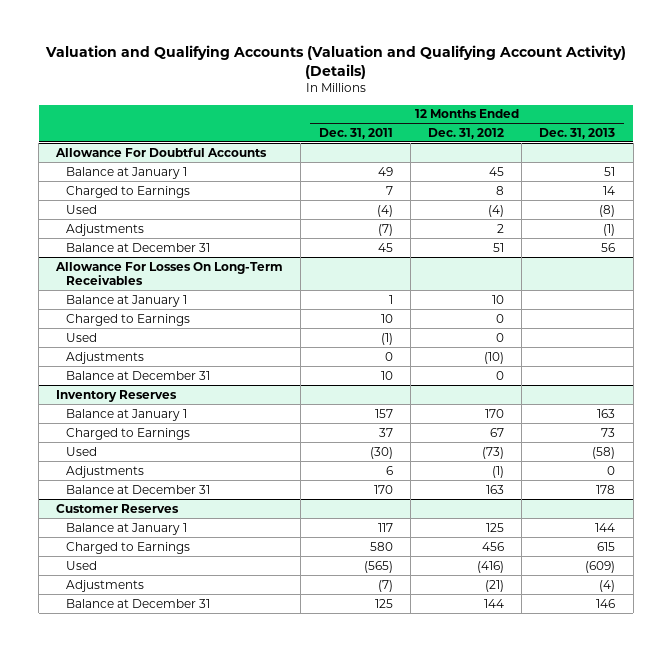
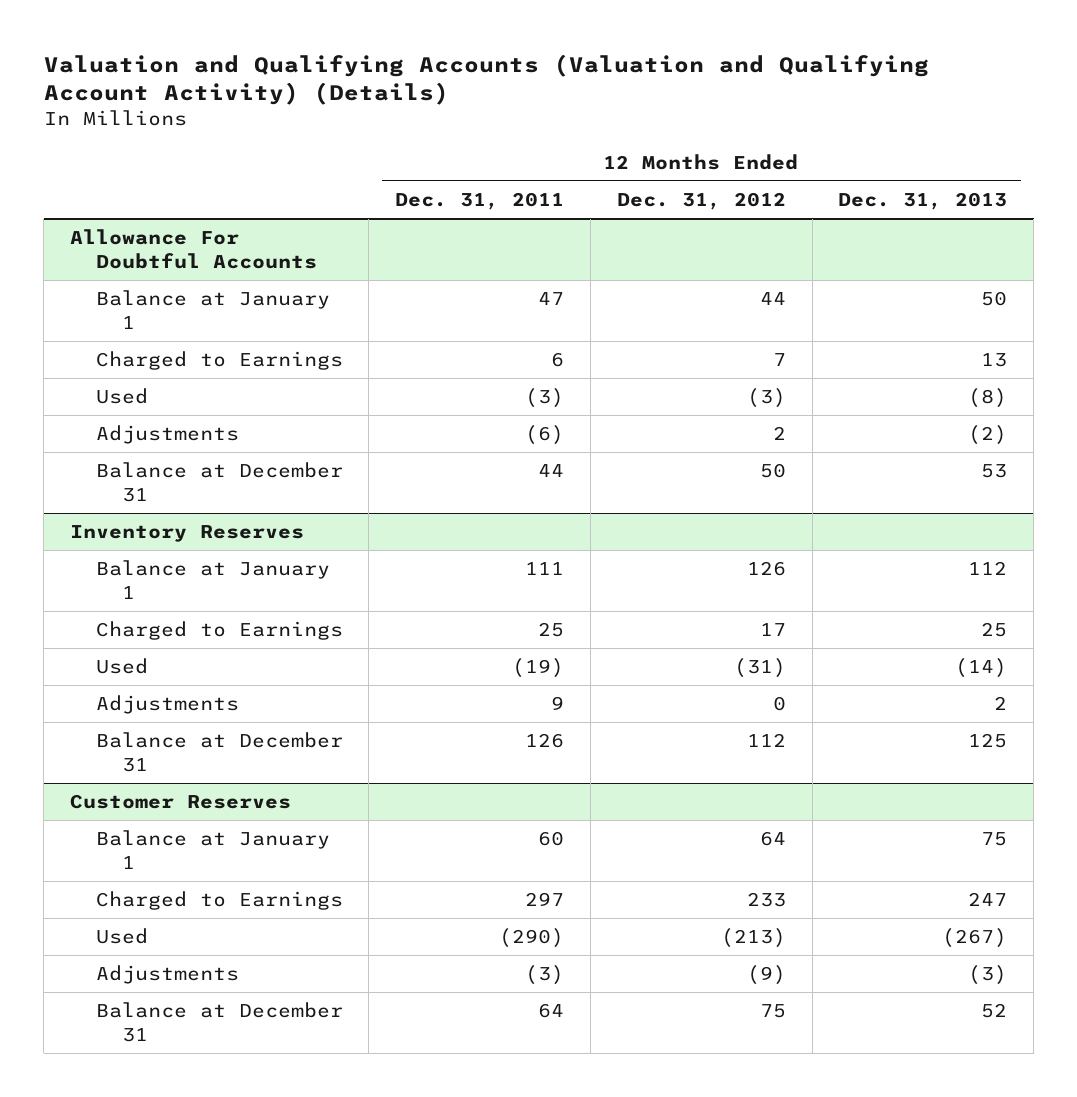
[55,261,284,286] Allowance For Losses On Long-Term Receivables -> none
[66,294,188,307] Balance at January 1 -> none
[66,313,191,326] Charged to Earnings -> none
[66,332,98,342] Used -> none
[66,351,145,364] Adjustments -> none
[66,370,211,380] Balance at December 31 -> none
[377,166,393,176] 49 -> [538,292,565,306] 47
[489,166,505,176] 45 -> [759,292,786,306] 44
[604,166,616,176] 51 -> [981,291,1008,307] 50
[385,185,393,195] 7 -> [551,352,565,368] 6
[496,185,505,195] 8 -> [772,353,786,367] 7
[603,185,616,195] 14 -> [981,353,1008,368] 13
[376,204,393,217] (4) -> [525,388,565,409] (3)
[488,204,505,217] (4) -> [746,388,786,409] (3)
[377,223,393,236] (7) -> [525,425,565,446] (6)
[603,223,616,236] (1) -> [968,425,1008,446] (2)
[377,242,393,252] 45 -> [538,464,565,478] 44
[493,242,505,252] 51 -> [759,463,786,479] 50
[601,242,616,252] 56 -> [981,464,1008,479] 53
[374,408,393,418] 157 -> [525,562,565,576] 111
[485,408,505,418] 170 -> [746,561,786,577] 126
[597,408,616,418] 163 -> [968,561,1008,576] 112
[378,427,393,437] 37 -> [538,622,565,638] 25
[490,427,505,437] 67 -> [759,623,786,637] 17
[601,427,616,437] 73 -> [981,622,1008,638] 25
[369,446,393,459] (30) -> [512,658,565,679] (19)
[482,446,505,459] (73) -> [733,658,786,679] (31)
[592,446,616,459] (58) -> [955,658,1008,679] (14)
[385,465,393,475] 6 -> [551,696,565,711] 9
[492,465,505,478] (1) -> [772,696,786,712] 0
[607,465,616,475] 0 -> [994,696,1008,711] 2
[373,484,393,494] 170 -> [525,733,565,749] 126
[486,484,505,494] 163 -> [746,733,786,748] 112
[596,484,616,494] 178 -> [968,733,1008,749] 125
[377,522,393,532] 117 -> [538,831,565,847] 60
[486,522,505,532] 125 -> [759,831,786,847] 64
[595,522,616,532] 144 -> [981,832,1008,847] 75
[369,541,393,551] 580 -> [525,892,565,907] 297
[482,541,505,551] 456 -> [746,892,786,908] 233
[597,541,616,551] 615 -> [968,892,1008,907] 247
[363,560,393,573] (565) -> [499,928,565,949] (290)
[477,560,505,573] (416) -> [720,928,786,949] (213)
[585,560,616,573] (609) -> [942,928,1008,949] (267)
[377,579,393,592] (7) -> [525,965,565,986] (3)
[485,579,505,592] (21) -> [746,965,786,986] (9)
[599,579,616,592] (4) -> [968,965,1008,986] (3)
[374,598,393,608] 125 -> [538,1003,565,1019] 64
[484,598,505,608] 144 -> [759,1004,786,1019] 75
[596,598,616,608] 146 -> [981,1003,1008,1019] 52

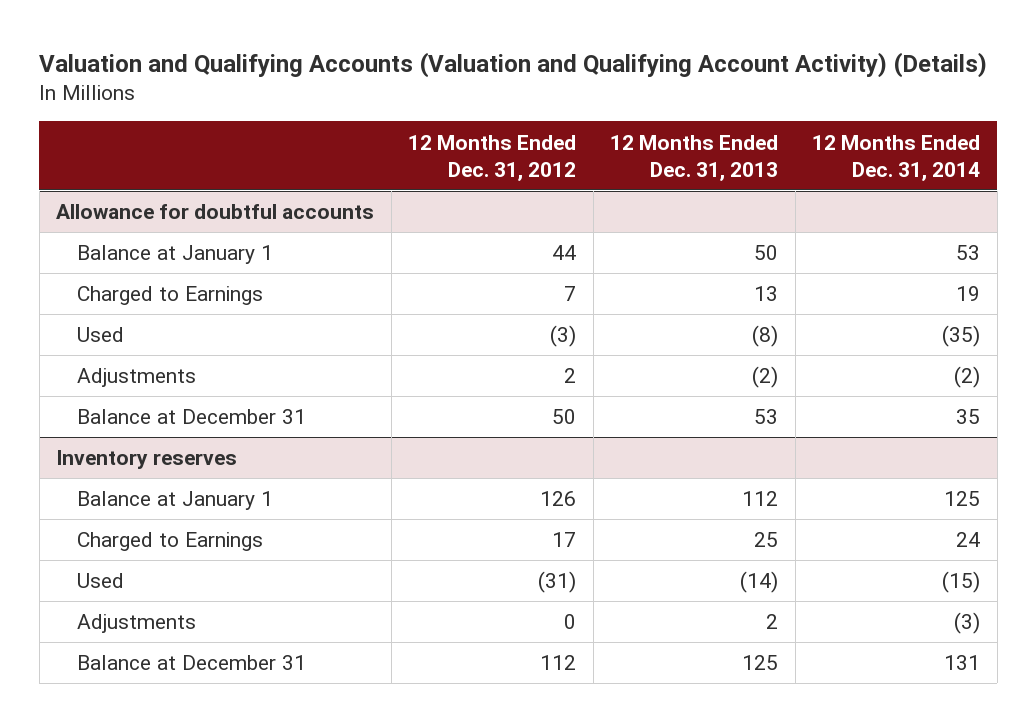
[395,192,565,211] Dec. 31, 2011 -> none
none -> [812,134,981,181] 12 Months Ended Dec. 31, 2014
[69,229,317,269] Allowance For Doubtful Accounts -> [56,204,375,220] Allowance for doubtful accounts
[69,525,304,543] Inventory Reserves -> [56,450,238,470] Inventory reserves
[69,794,291,810] Customer Reserves -> none
[95,830,330,869] Balance at January 1 -> none
[95,891,343,911] Charged to Earnings -> none
[95,928,148,945] Used -> none
[95,965,239,985] Adjustments -> none
[95,1002,343,1042] Balance at December 31 -> none

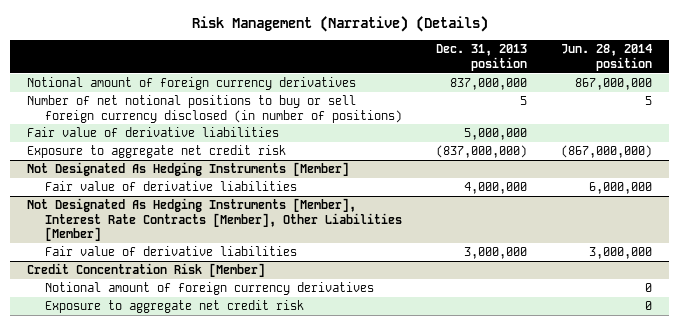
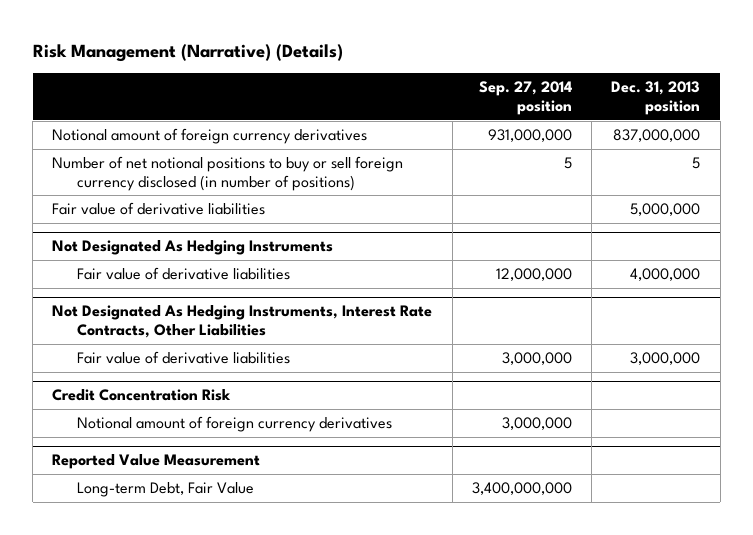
[560,44,652,71] Jun. 28, 2014 position -> none
none -> [478,81,572,116] Sep. 27, 2014 position
[27,144,287,158] Exposure to aggregate net credit risk -> none
[27,161,350,176] Not Designated As Hedging Instruments [Member] -> [52,240,334,256] Not Designated As Hedging Instruments
[27,197,403,242] Not Designated As Hedging Instruments [Member], Interest Rate Contracts [Member], Other Liabilities [Member] -> [52,305,433,339] Not Designated As Hedging Instruments, Interest Rate Contracts, Other Liabilities
[27,262,266,277] Credit Concentration Risk [Member] -> [52,389,232,402] Credit Concentration Risk
[45,299,305,313] Exposure to aggregate net credit risk -> none
none -> [52,454,261,470] Reported Value Measurement
none -> [76,481,254,497] Long-term Debt, Fair Value

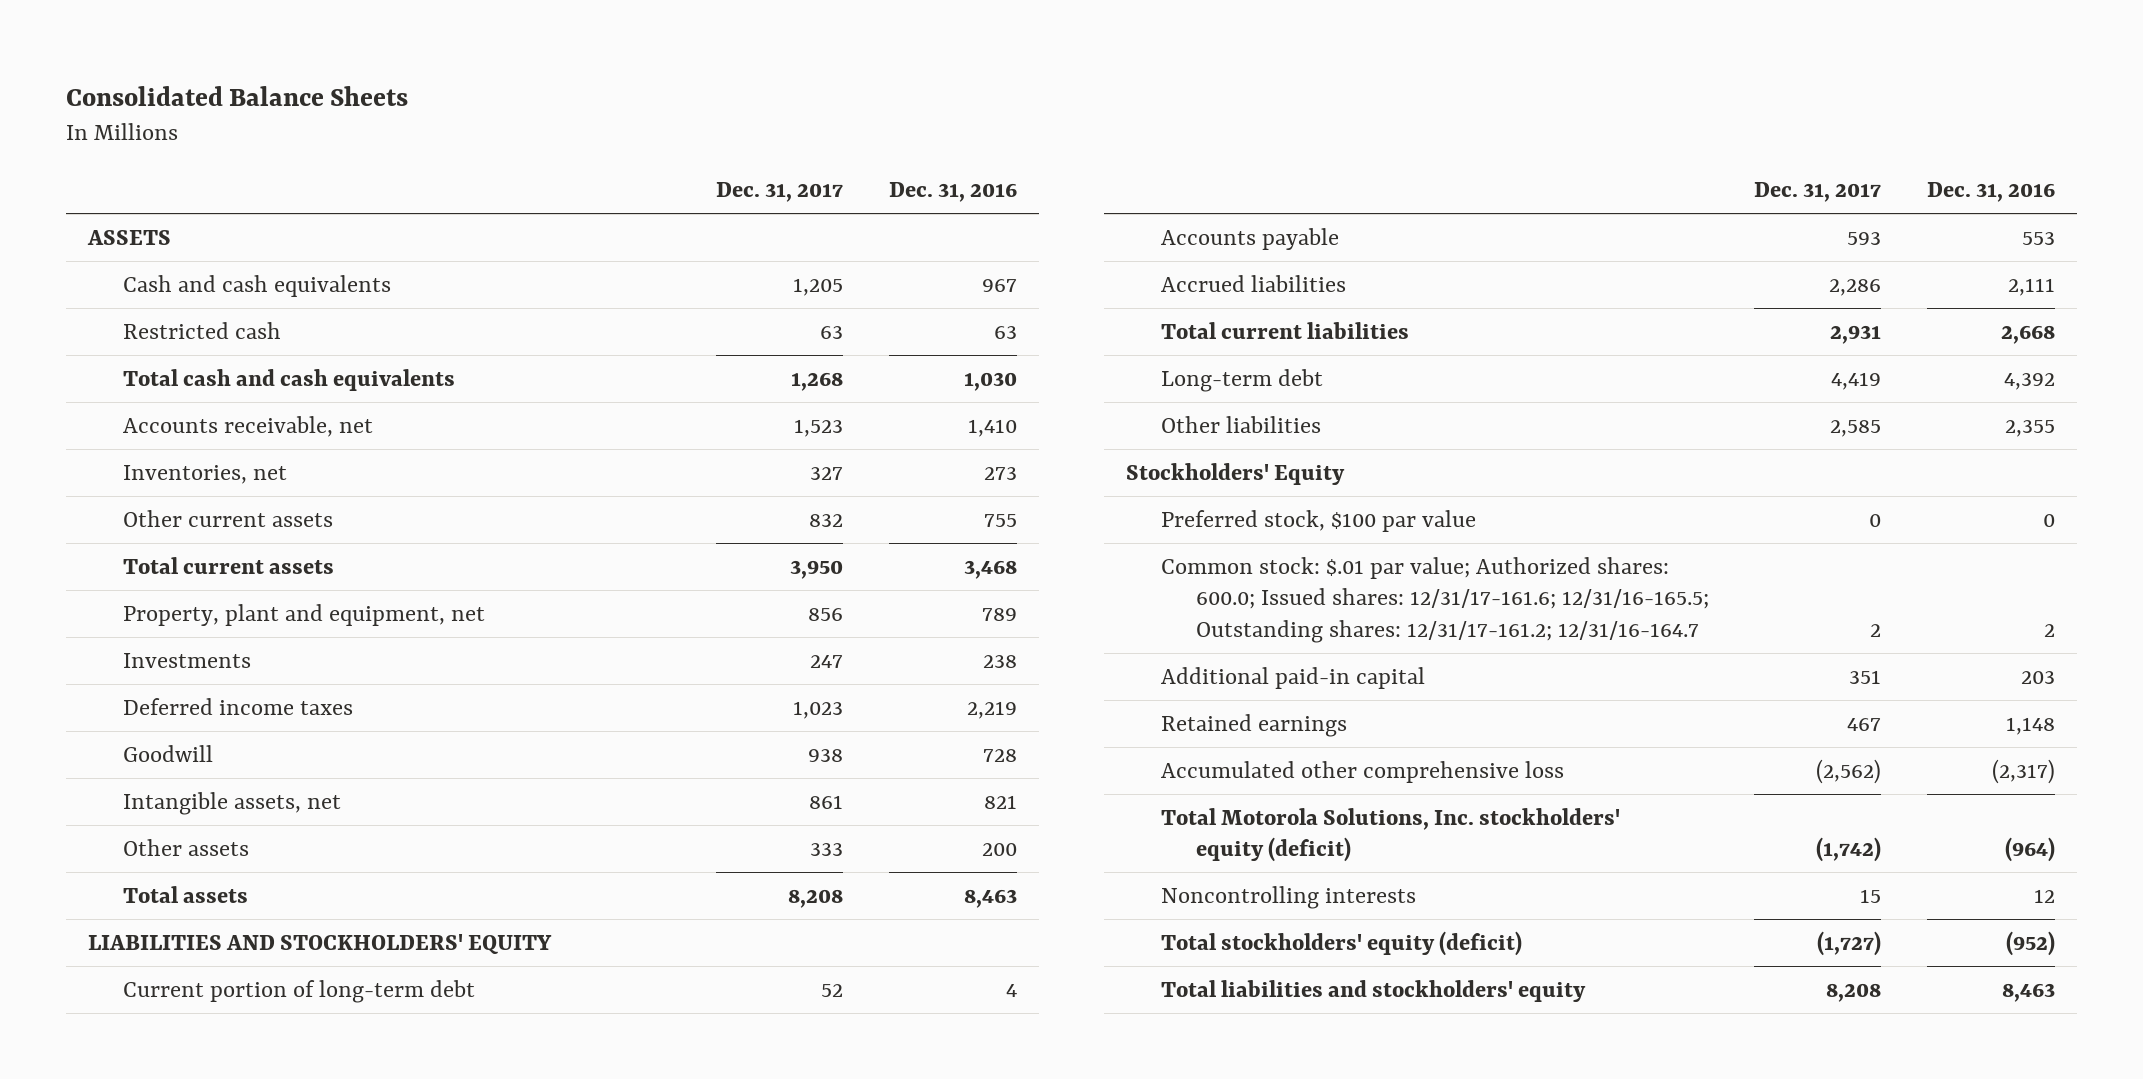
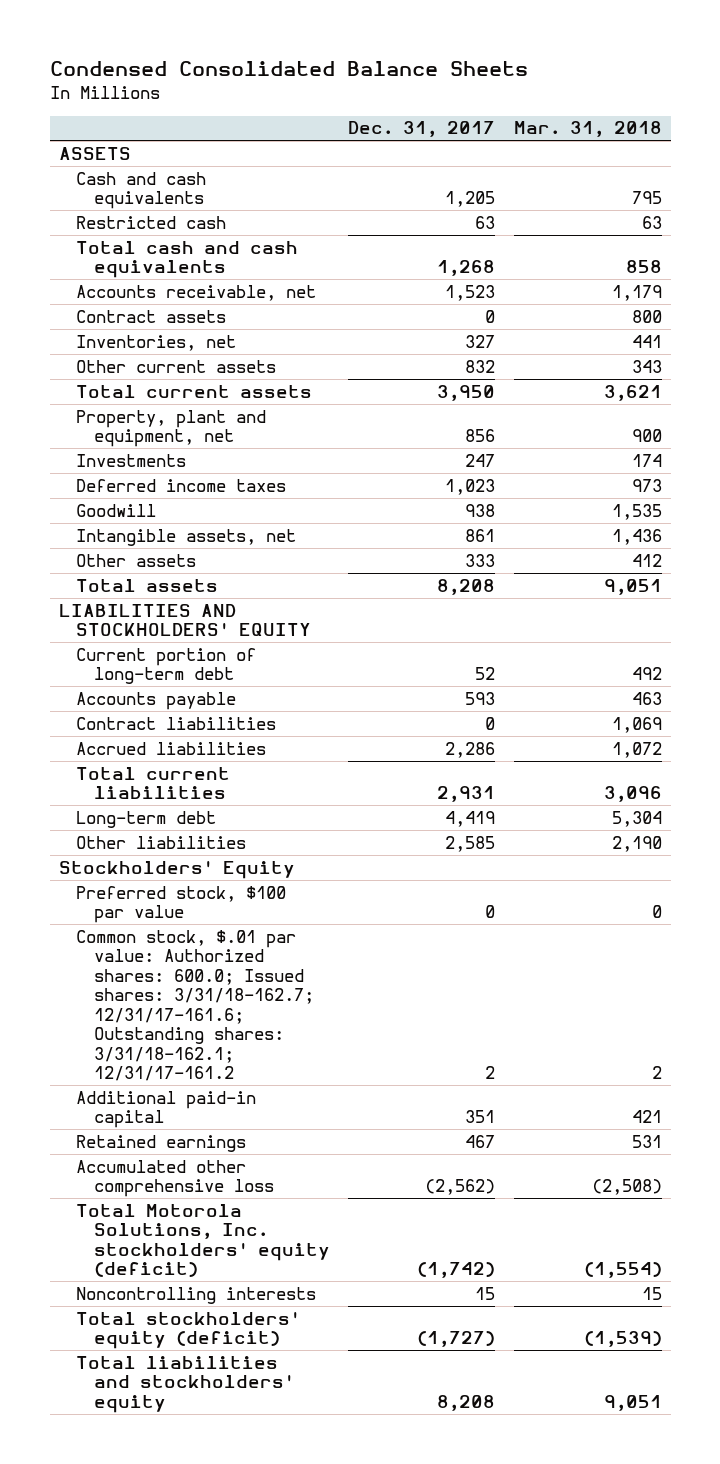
[65,85,408,106] Consolidated Balance Sheets -> [49,60,528,76] Condensed Consolidated Balance Sheets
[888,181,1017,202] Dec. 31, 2016 -> none
none -> [513,121,662,138] Mar. 31, 2018
none -> [76,309,227,323] Contract assets
none -> [76,716,277,730] Contract liabilities
[1161,556,1709,643] Common stock: $.01 par value; Authorized shares: 600.0; Issued shares: 12/31/17-161.6; 12/31/16-165.5; Outstanding shares: 12/31/17-161.2; 12/31/16-164.7 -> [76,929,314,1082] Common stock, $.01 par value: Authorized shares: 600.0; Issued shares: 3/31/18-162.7; 12/31/17-161.6; Outstanding shares: 3/31/18-162.1; 12/31/17-161.2

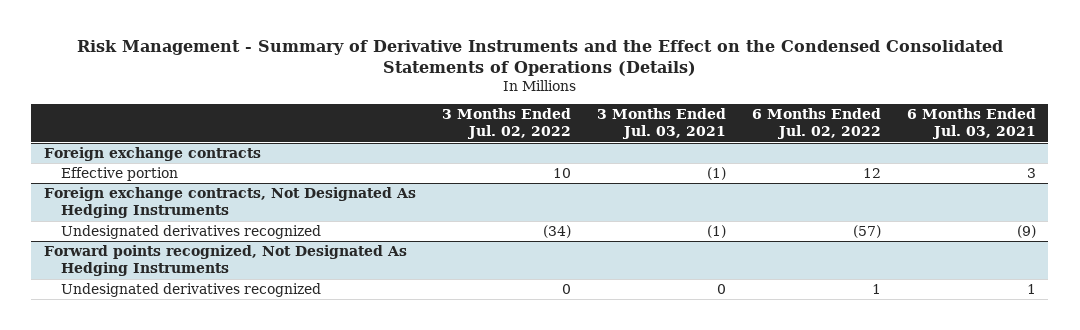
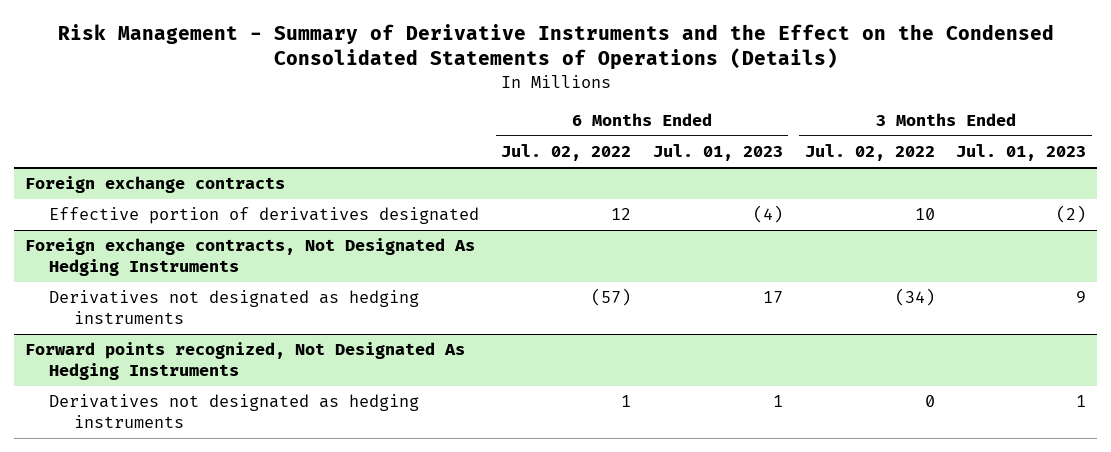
[596,108,726,140] 3 Months Ended Jul. 03, 2021 -> none
[906,108,1036,140] 6 Months Ended Jul. 03, 2021 -> none
none -> [652,144,783,162] Jul. 01, 2023
none -> [956,144,1087,162] Jul. 01, 2023
[60,167,178,182] Effective portion -> [49,207,480,225] Effective portion of derivatives designated
[60,225,321,240] Undesignated derivatives recognized -> [49,290,420,325] Derivatives not designated as hedging instruments
[60,283,321,298] Undesignated derivatives recognized -> [49,394,420,429] Derivatives not designated as hedging instruments

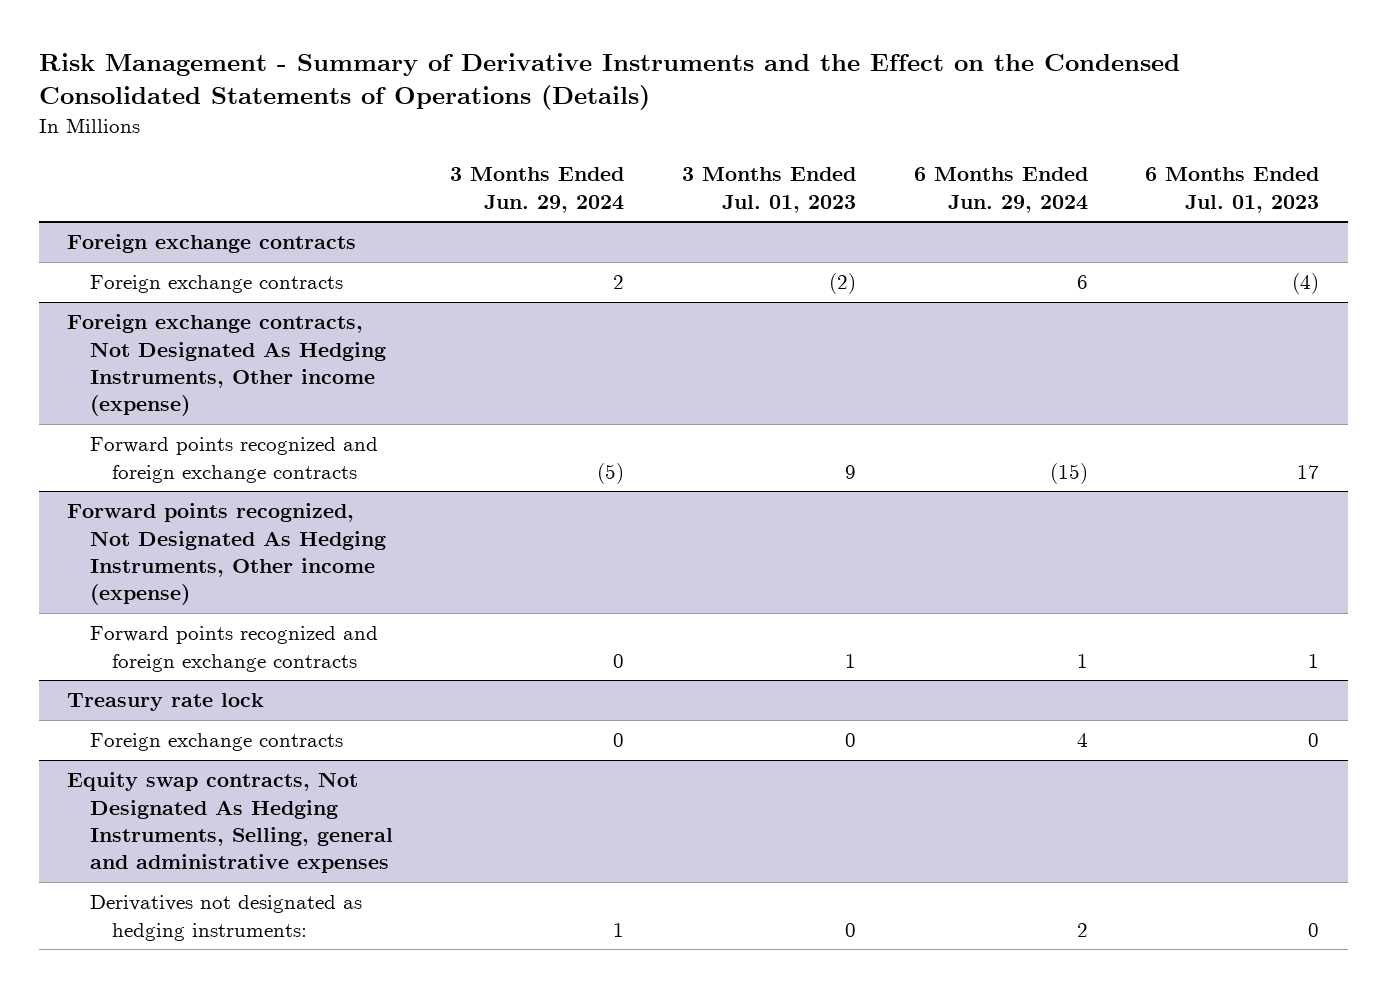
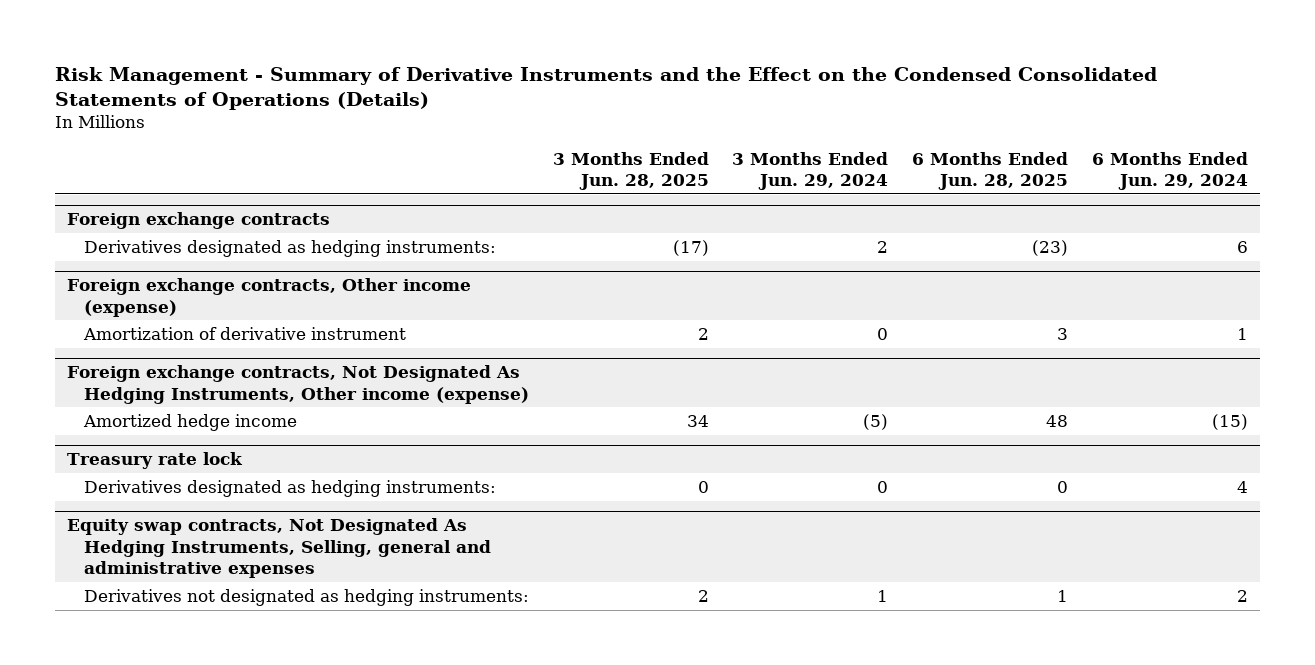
[681,167,856,213] 3 Months Ended Jul. 01, 2023 -> none
[1145,167,1320,213] 6 Months Ended Jul. 01, 2023 -> none
none -> [552,151,709,190] 3 Months Ended Jun. 28, 2025
none -> [912,151,1069,190] 6 Months Ended Jun. 28, 2025
[89,275,343,294] Foreign exchange contracts -> [83,239,496,257] Derivatives designated as hedging instruments:
none -> [66,278,471,317] Foreign exchange contracts, Other income (expense)
none -> [82,326,406,340] Amortization of derivative instrument
[67,503,386,606] Forward points recognized, Not Designated As Hedging Instruments, Other income (expense) -> none
[89,626,378,672] Forward points recognized and foreign exchange contracts -> none
[89,437,378,483] Forward points recognized and foreign exchange contracts -> [82,413,297,431] Amortized hedge income
[89,733,343,752] Foreign exchange contracts -> [83,479,496,497] Derivatives designated as hedging instruments:

